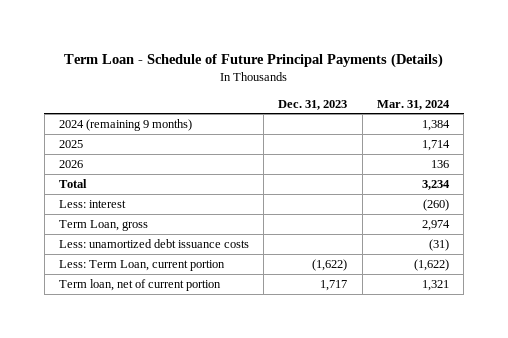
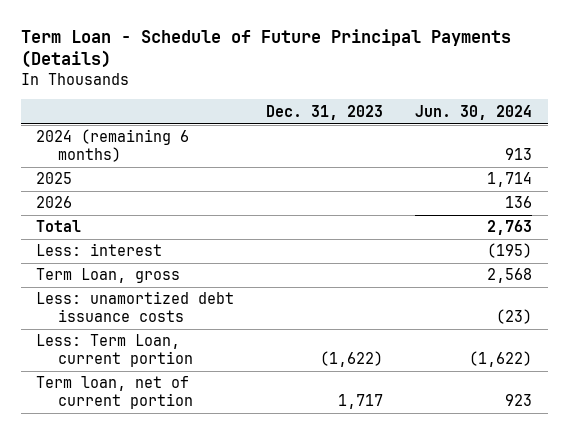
[376,99,450,110] Mar. 31, 2024 -> none
none -> [414,104,532,120] Jun. 30, 2024
[58,118,192,131] 2024 (remaining 9 months) -> [36,129,190,162] 2024 (remaining 6 months)

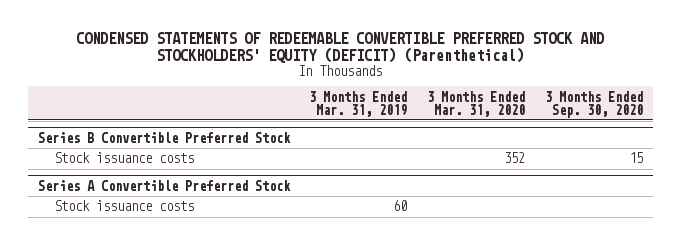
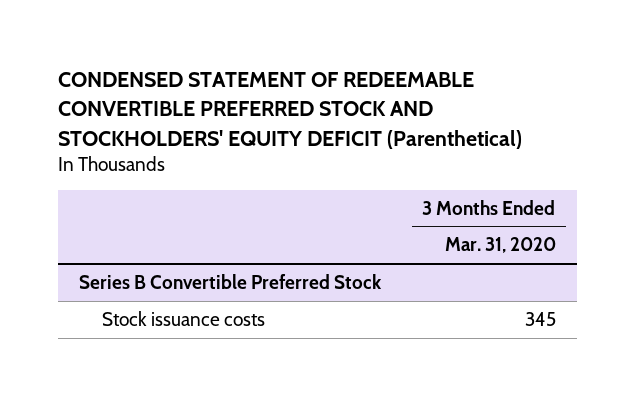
[76,32,606,64] CONDENSED STATEMENTS OF REDEEMABLE CONVERTIBLE PREFERRED STOCK AND STOCKHOLDERS' EQUITY (DEFICIT) (Parenthetical) -> [57,72,522,149] CONDENSED STATEMENT OF REDEEMABLE CONVERTIBLE PREFERRED STOCK AND STOCKHOLDERS' EQUITY DEFICIT (Parenthetical)
[309,90,408,117] 3 Months Ended Mar. 31, 2019 -> none
[545,90,644,118] 3 Months Ended Sep. 30, 2020 -> none
[37,179,291,191] Series A Convertible Preferred Stock -> none
[54,200,195,212] Stock issuance costs -> none
[504,152,526,164] 352 -> [524,311,556,326] 345

